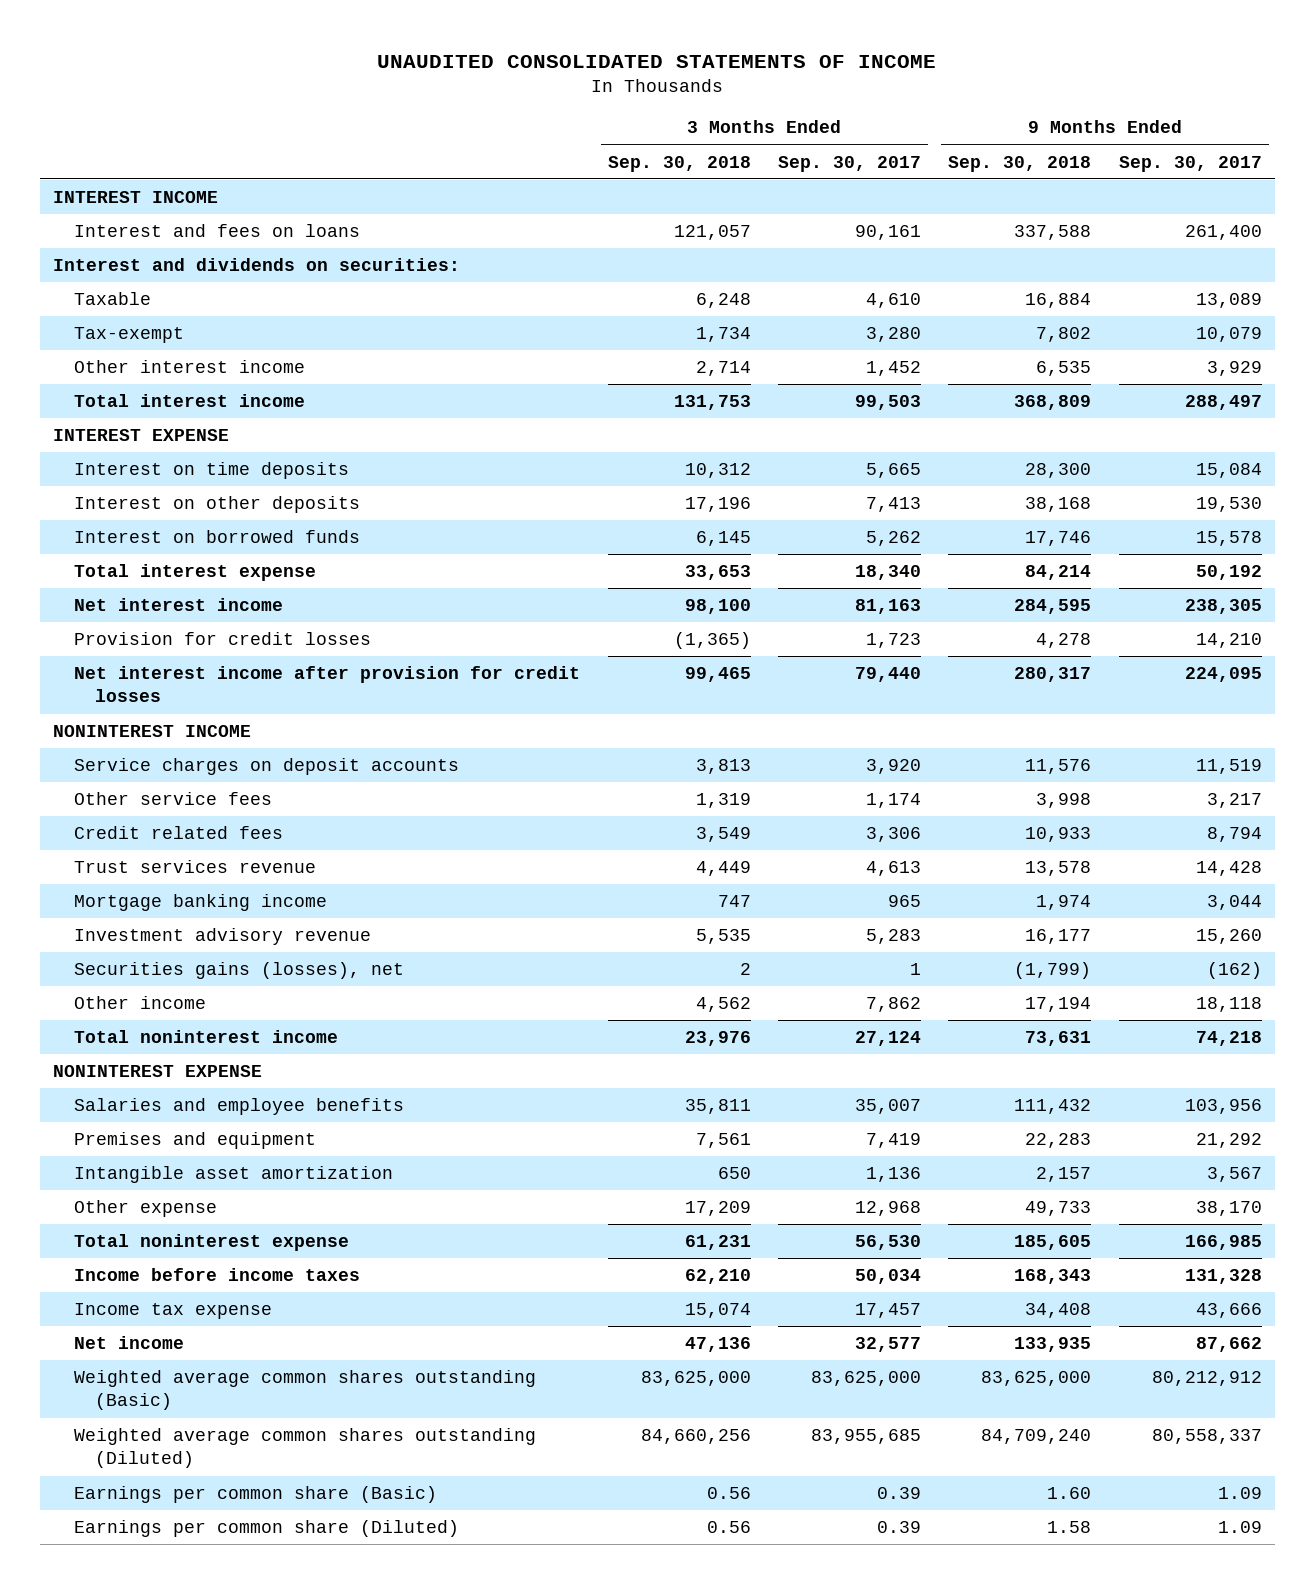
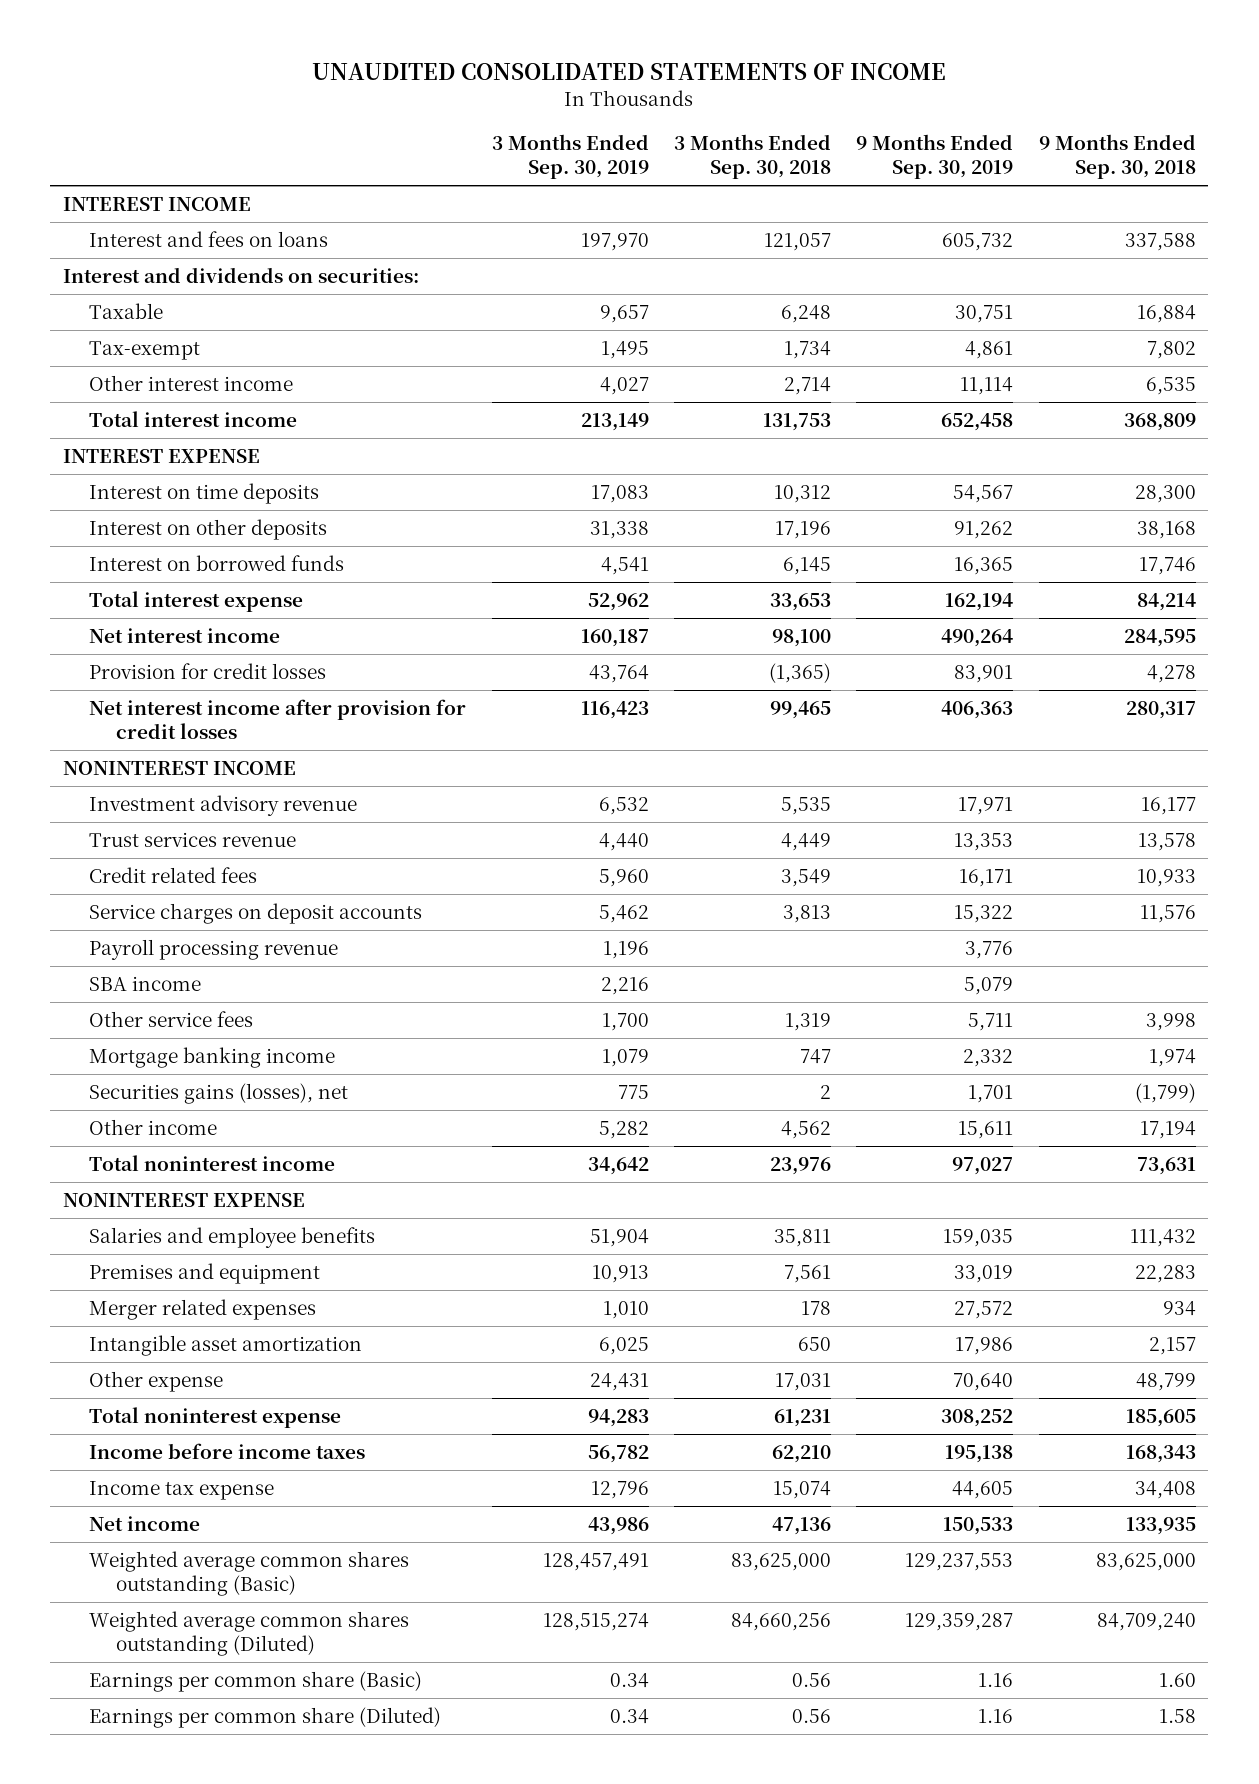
[777,155,921,172] Sep. 30, 2017 -> none
[1118,155,1262,172] Sep. 30, 2017 -> none
none -> [491,134,649,180] 3 Months Ended Sep. 30, 2019
none -> [856,134,1014,180] 9 Months Ended Sep. 30, 2019
[74,928,372,946] Investment advisory revenue -> [89,794,358,816] Investment advisory revenue
[74,860,317,874] Trust services revenue -> [89,831,297,847] Trust services revenue
[74,826,284,840] Credit related fees -> [89,866,258,883] Credit related fees
none -> [89,938,339,960] Payroll processing revenue
none -> [89,975,202,991] SBA income
none -> [89,1298,317,1320] Merger related expenses
[684,1201,751,1217] 17,209 -> [775,1372,832,1391] 17,031
[1025,1201,1092,1217] 49,733 -> [1135,1372,1196,1391] 48,799

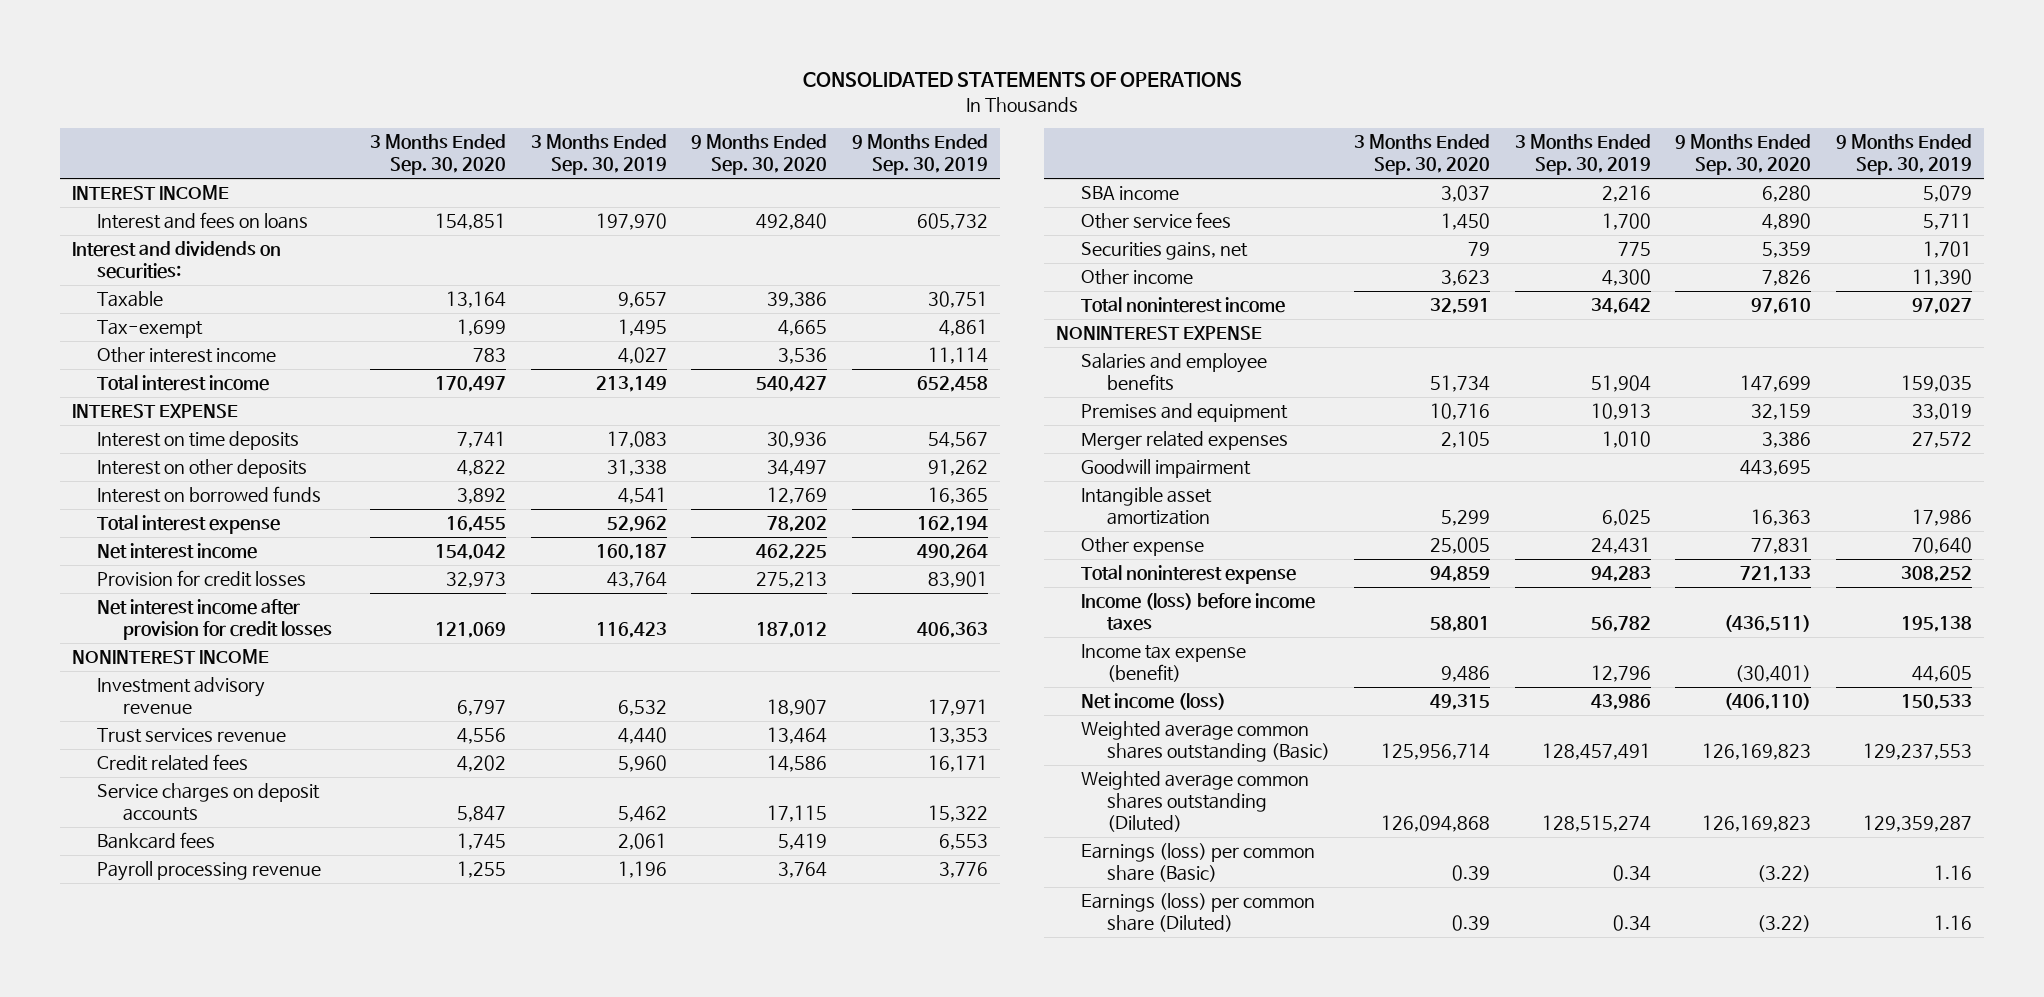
[312,63,947,81] UNAUDITED CONSOLIDATED STATEMENTS OF INCOME -> [802,71,1242,87] CONSOLIDATED STATEMENTS OF OPERATIONS
[674,134,832,180] 3 Months Ended Sep. 30, 2018 -> none
[1038,134,1196,180] 9 Months Ended Sep. 30, 2018 -> none
none -> [370,134,507,176] 3 Months Ended Sep. 30, 2020
none -> [691,134,828,176] 9 Months Ended Sep. 30, 2020
none -> [97,832,216,850] Bankcard fees
[89,1046,336,1068] Mortgage banking income -> none
[89,1082,349,1104] Securities gains (losses), net -> [1081,242,1249,261] Securities gains, net
[598,1120,649,1139] 5,282 -> [1601,269,1651,287] 4,300
[958,1120,1014,1139] 15,611 -> [1911,269,1972,287] 11,390
none -> [1081,459,1252,479] Goodwill impairment
[89,1442,366,1459] Income before income taxes -> [1081,593,1316,632] Income (loss) before income taxes
[89,1480,275,1500] Income tax expense -> [1081,644,1247,683] Income tax expense (benefit)
[89,1515,201,1531] Net income -> [1081,693,1227,711] Net income (loss)
[89,1670,423,1692] Earnings per common share (Basic) -> [1081,843,1316,883] Earnings (loss) per common share (Basic)
[89,1706,442,1728] Earnings per common share (Diluted) -> [1081,893,1316,933] Earnings (loss) per common share (Diluted)

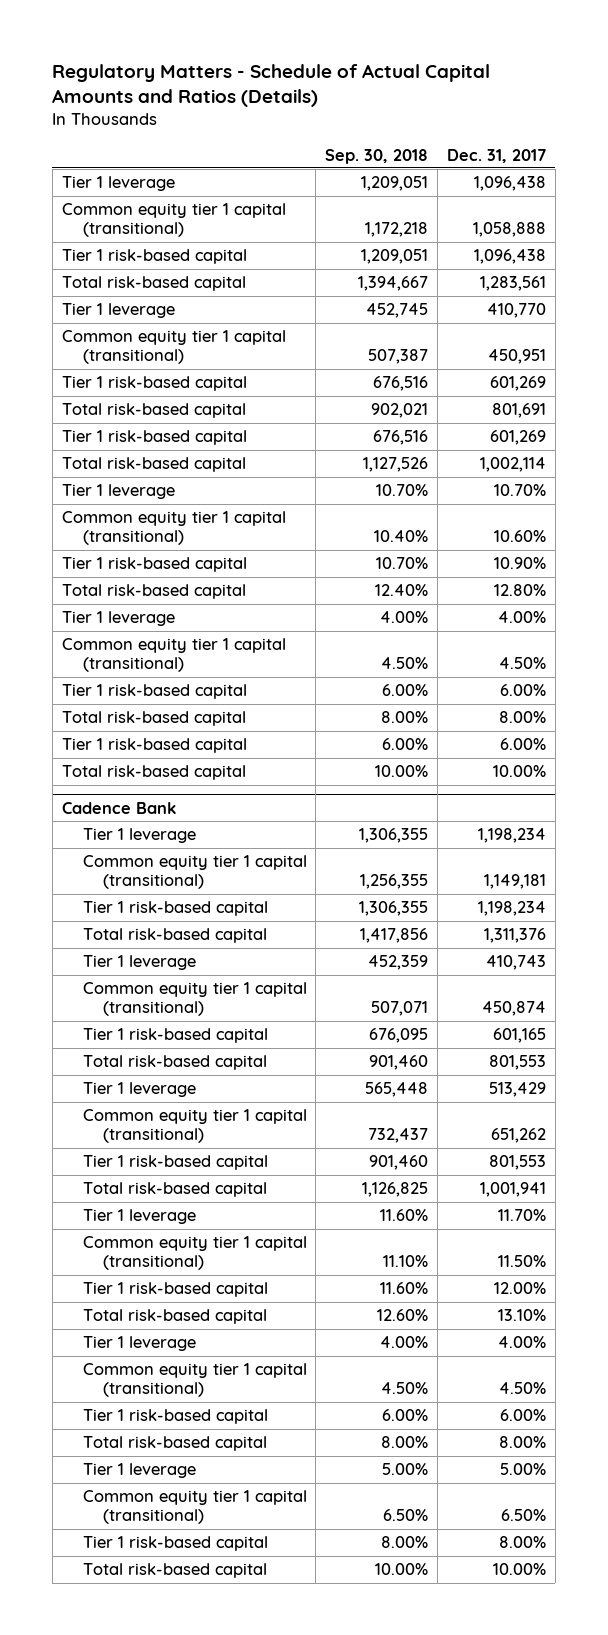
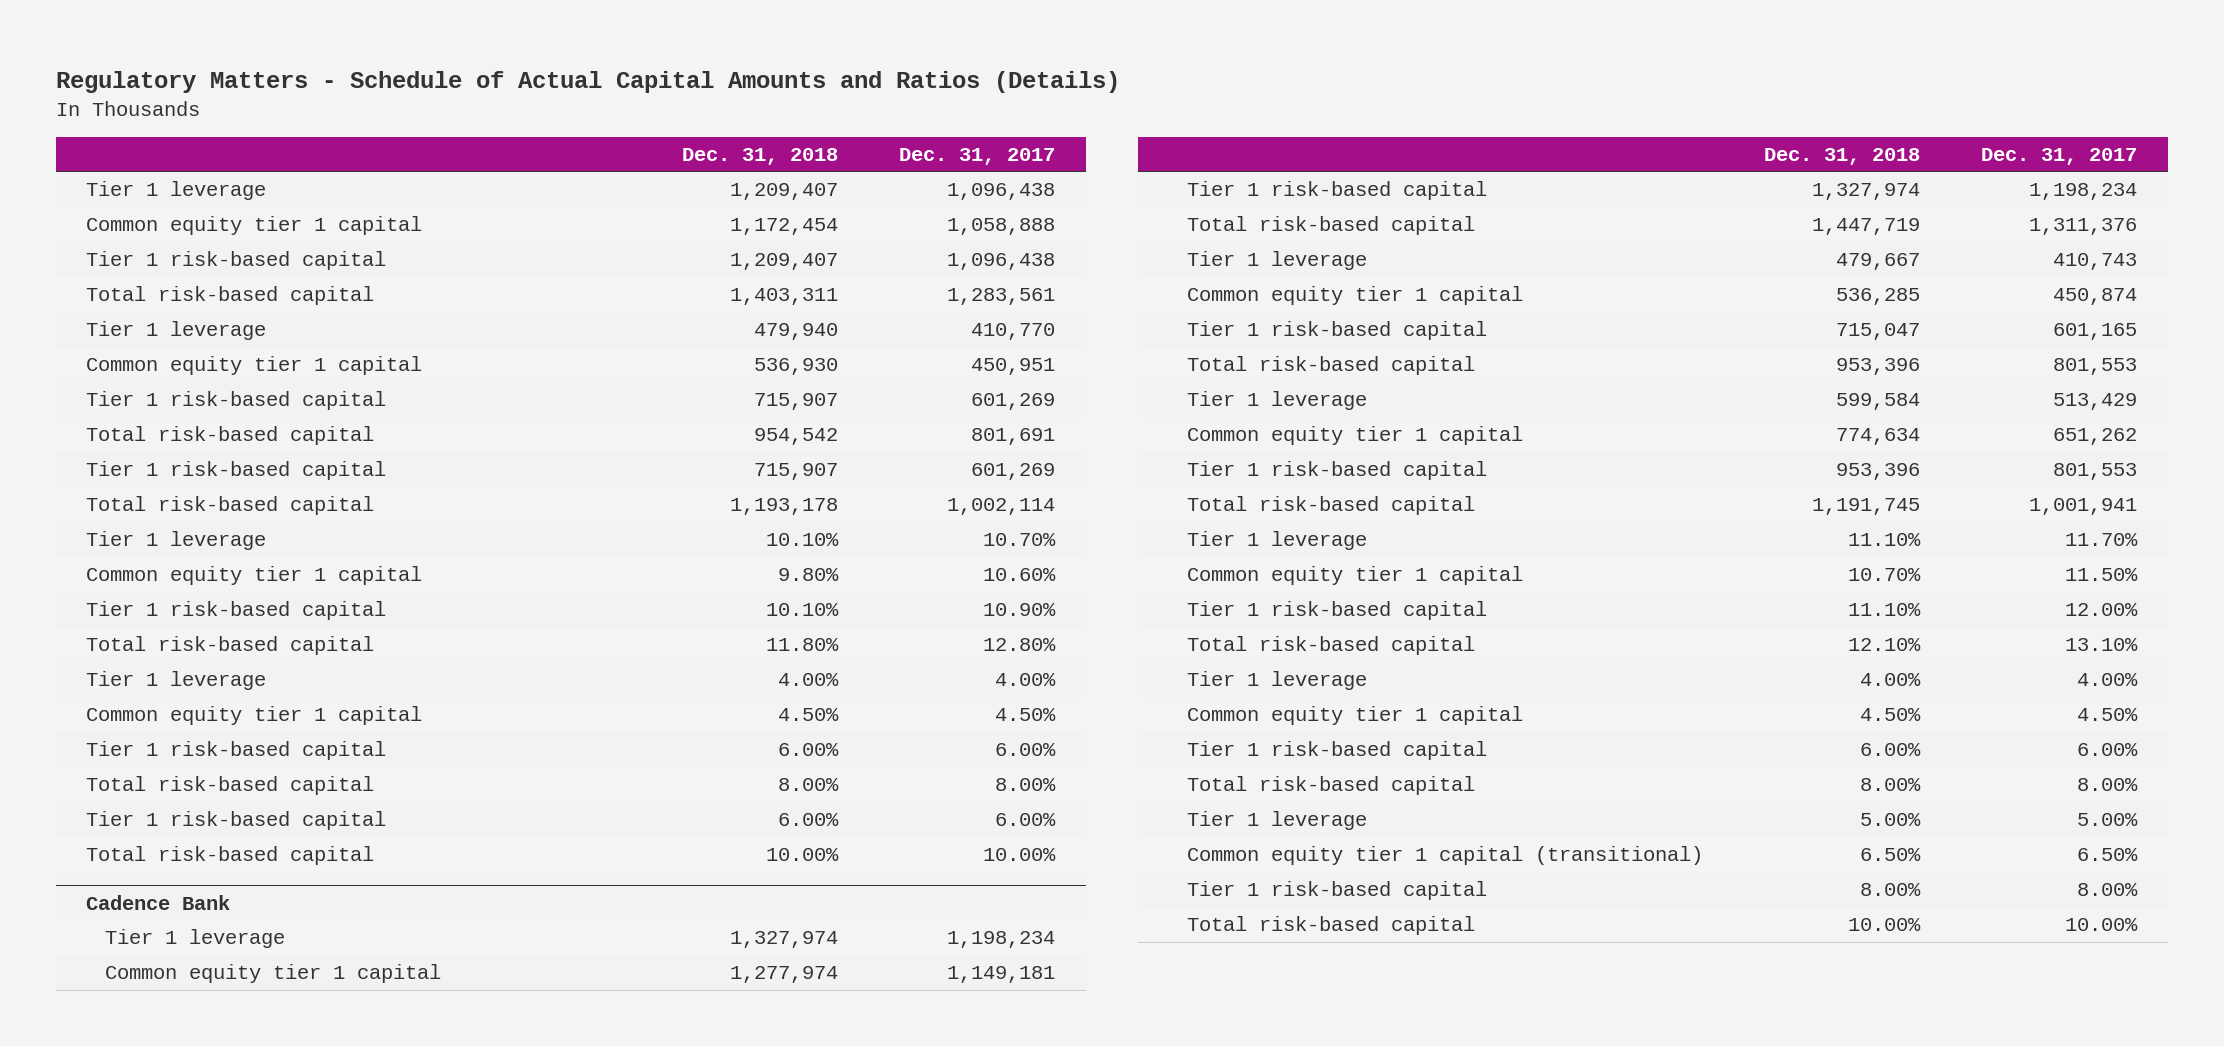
[325,148,429,164] Sep. 30, 2018 -> none
none -> [682,147,839,165] Dec. 31, 2018
[61,203,286,238] Common equity tier 1 capital (transitional) -> [86,216,423,236] Common equity tier 1 capital
[61,330,286,365] Common equity tier 1 capital (transitional) -> [86,356,423,376] Common equity tier 1 capital
[61,511,286,546] Common equity tier 1 capital (transitional) -> [86,566,423,586] Common equity tier 1 capital
[61,638,286,673] Common equity tier 1 capital (transitional) -> [86,706,423,726] Common equity tier 1 capital
[82,855,307,890] Common equity tier 1 capital (transitional) -> [105,964,442,984] Common equity tier 1 capital
[82,982,307,1017] Common equity tier 1 capital (transitional) -> [1187,286,1524,306] Common equity tier 1 capital
[82,1109,307,1144] Common equity tier 1 capital (transitional) -> [1187,426,1524,446] Common equity tier 1 capital
[82,1236,307,1271] Common equity tier 1 capital (transitional) -> [1187,566,1524,586] Common equity tier 1 capital
[82,1363,307,1398] Common equity tier 1 capital (transitional) -> [1187,706,1524,726] Common equity tier 1 capital

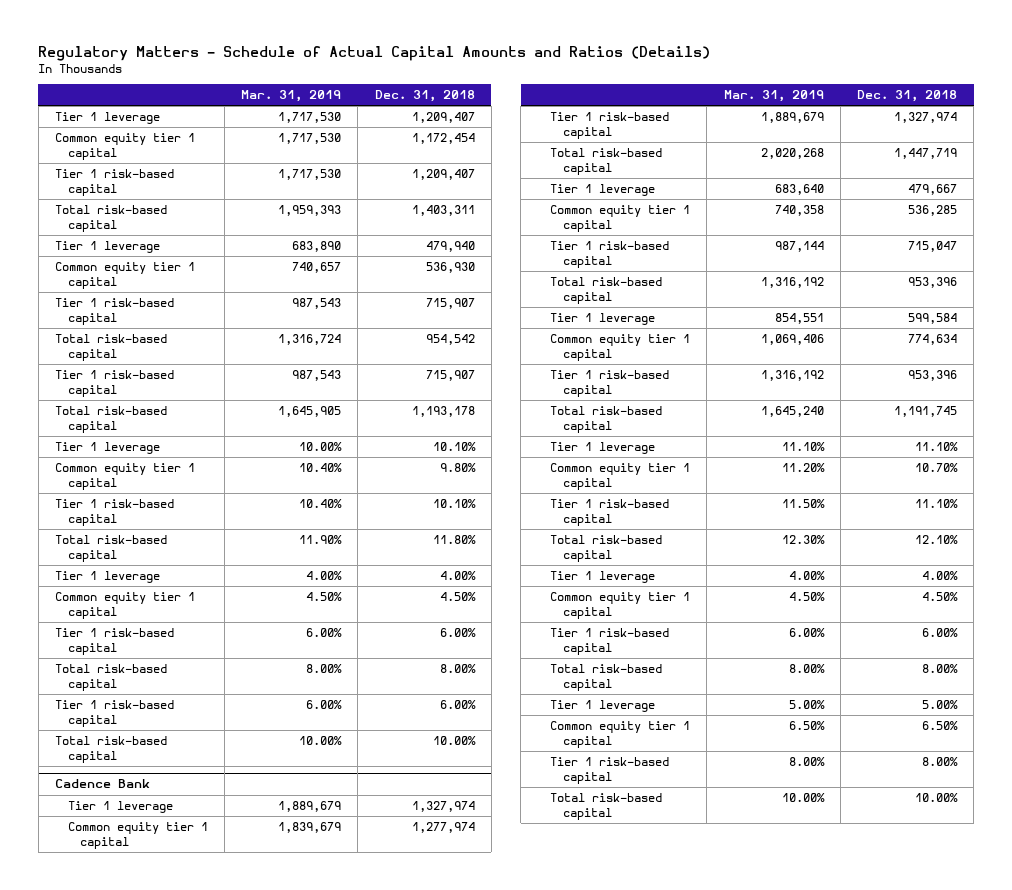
[899,147,1056,165] Dec. 31, 2017 -> none
none -> [241,90,342,103] Mar. 31, 2019
[1187,846,1704,866] Common equity tier 1 capital (transitional) -> [550,721,691,748] Common equity tier 1 capital

